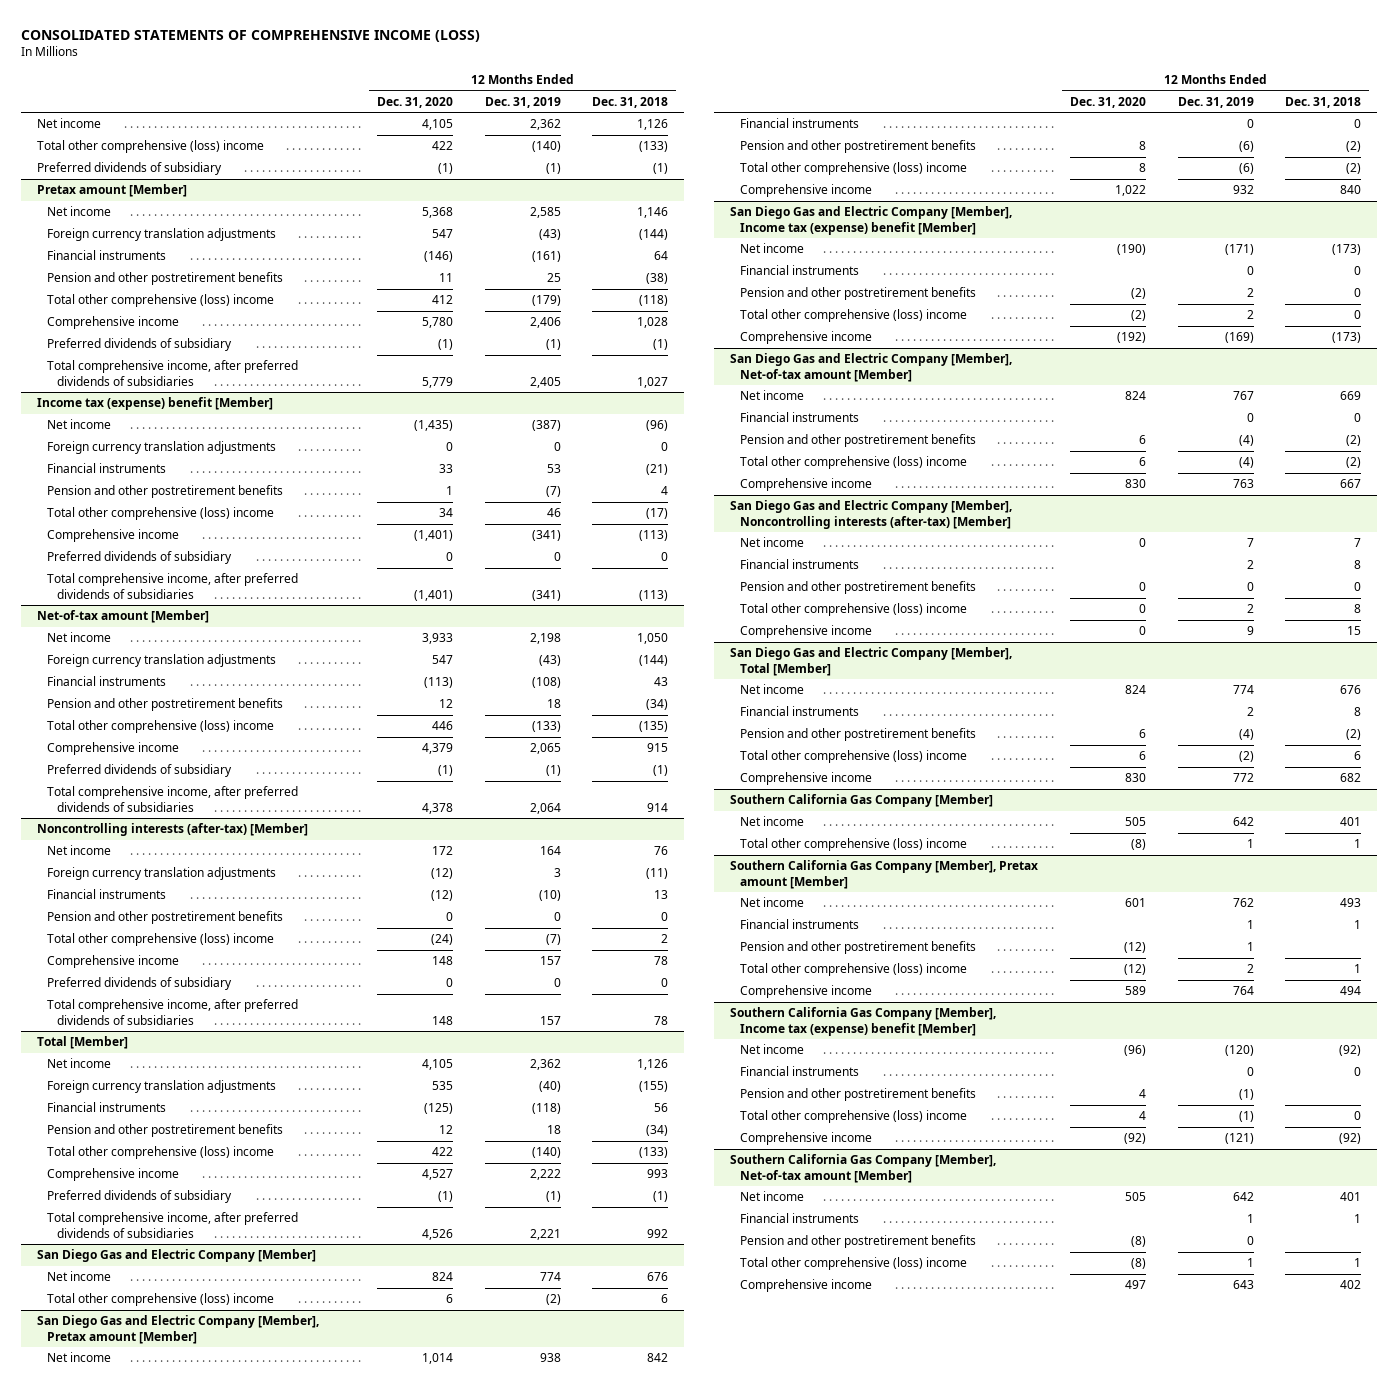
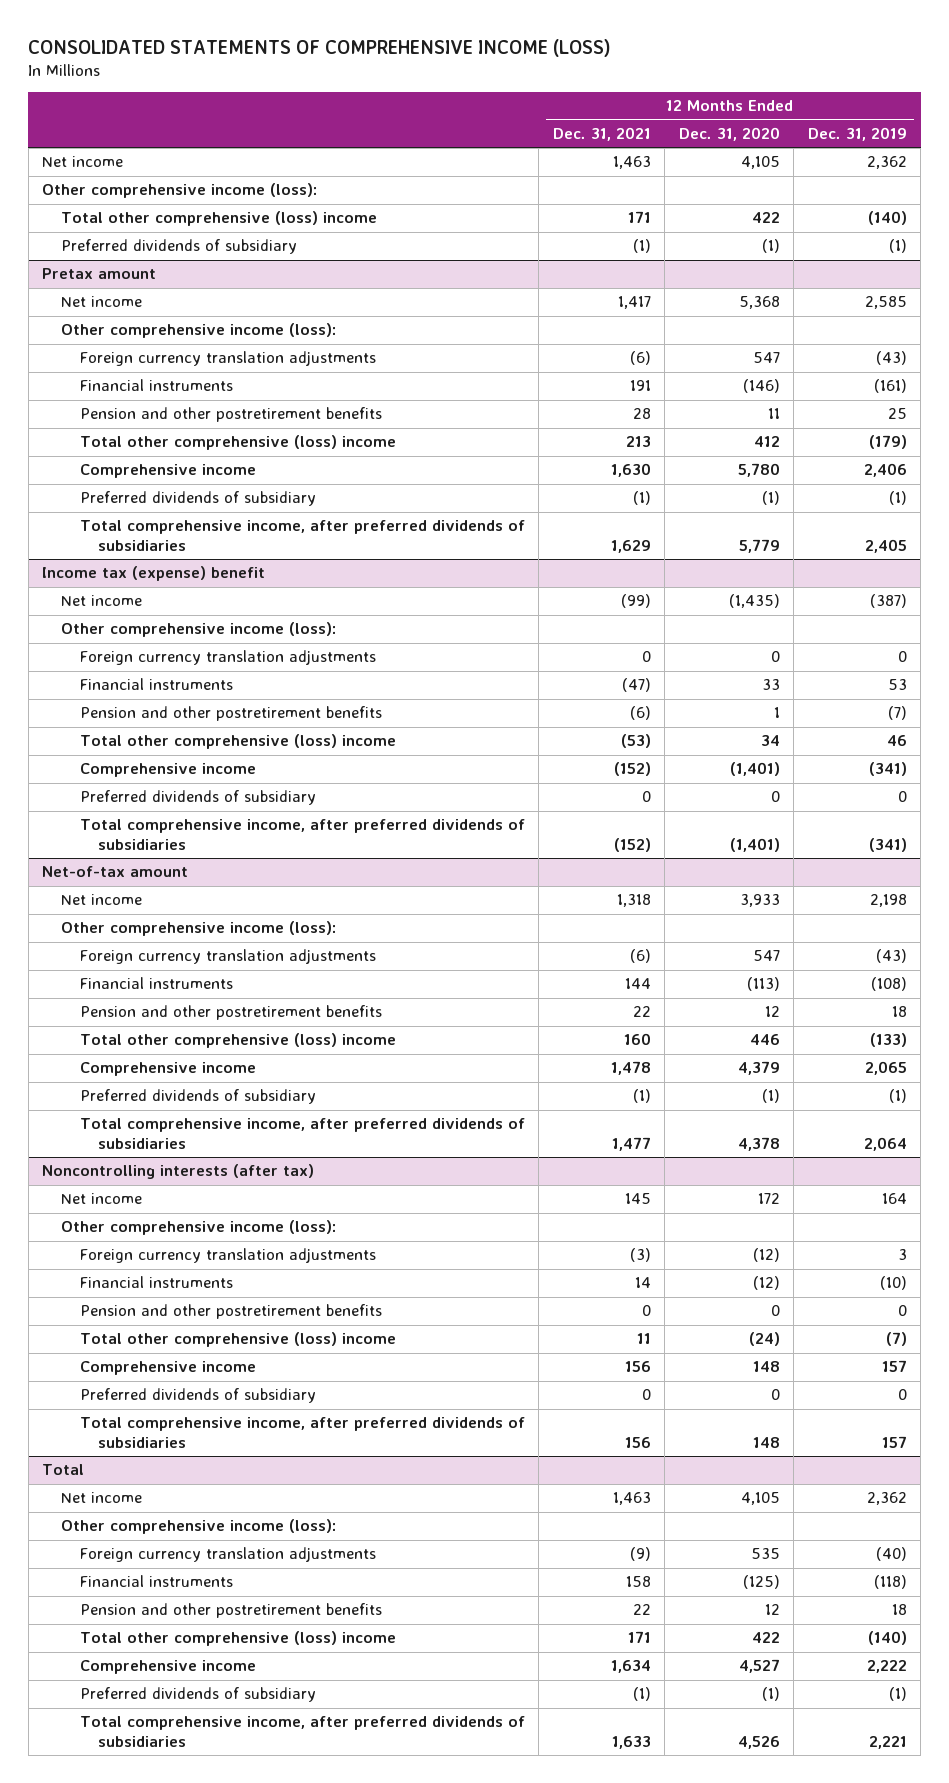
[592,96,669,108] Dec. 31, 2018 -> none
none -> [552,126,651,141] Dec. 31, 2021
none -> [42,183,318,199] Other comprehensive income (loss):
[37,184,188,198] Pretax amount [Member] -> [42,268,157,280] Pretax amount
none -> [60,323,336,339] Other comprehensive income (loss):
[37,397,274,411] Income tax (expense) benefit [Member] -> [42,566,266,582] Income tax (expense) benefit
none -> [60,622,336,638] Other comprehensive income (loss):
[37,610,210,624] Net-of-tax amount [Member] -> [42,866,189,878] Net-of-tax amount
none -> [60,921,336,937] Other comprehensive income (loss):
[37,823,309,837] Noncontrolling interests (after-tax) [Member] -> [42,1164,315,1180] Noncontrolling interests (after tax)
none -> [60,1220,336,1236] Other comprehensive income (loss):
[37,1036,129,1050] Total [Member] -> [42,1464,85,1476] Total
none -> [60,1519,336,1535] Other comprehensive income (loss):
[37,1249,317,1263] San Diego Gas and Electric Company [Member] -> none
[47,1271,112,1282] Net income -> none
[47,1293,275,1307] Total other comprehensive (loss) income -> none
[37,1315,320,1344] San Diego Gas and Electric Company [Member], Pretax amount [Member] -> none
[47,1352,112,1363] Net income -> none
[740,118,860,129] Financial instruments -> none
[740,140,977,154] Pension and other postretirement benefits -> none
[740,162,968,176] Total other comprehensive (loss) income -> none
[740,184,873,198] Comprehensive income -> none
[730,206,1013,235] San Diego Gas and Electric Company [Member], Income tax (expense) benefit [Member] -> none
[740,243,805,254] Net income -> none
[740,265,860,276] Financial instruments -> none
[740,287,977,301] Pension and other postretirement benefits -> none
[740,309,968,323] Total other comprehensive (loss) income -> none
[740,331,873,345] Comprehensive income -> none
[730,353,1013,382] San Diego Gas and Electric Company [Member], Net-of-tax amount [Member] -> none
[740,390,805,401] Net income -> none
[740,412,860,423] Financial instruments -> none
[740,434,977,448] Pension and other postretirement benefits -> none
[740,456,968,470] Total other comprehensive (loss) income -> none
[740,478,873,492] Comprehensive income -> none
[730,500,1013,529] San Diego Gas and Electric Company [Member], Noncontrolling interests (after-tax) [Member] -> none
[740,537,805,548] Net income -> none
[740,559,860,570] Financial instruments -> none
[740,581,977,595] Pension and other postretirement benefits -> none
[740,603,968,617] Total other comprehensive (loss) income -> none
[740,625,873,639] Comprehensive income -> none
[730,647,1013,676] San Diego Gas and Electric Company [Member], Total [Member] -> none
[740,684,805,695] Net income -> none
[740,706,860,717] Financial instruments -> none
[740,728,977,742] Pension and other postretirement benefits -> none
[740,750,968,764] Total other comprehensive (loss) income -> none
[740,772,873,786] Comprehensive income -> none
[730,794,994,808] Southern California Gas Company [Member] -> none
[740,816,805,827] Net income -> none
[740,838,968,852] Total other comprehensive (loss) income -> none
[730,860,1039,889] Southern California Gas Company [Member], Pretax amount [Member] -> none
[740,897,805,908] Net income -> none
[740,919,860,930] Financial instruments -> none
[740,941,977,955] Pension and other postretirement benefits -> none
[740,963,968,977] Total other comprehensive (loss) income -> none
[740,985,873,999] Comprehensive income -> none
[730,1007,997,1036] Southern California Gas Company [Member], Income tax (expense) benefit [Member] -> none
[740,1044,805,1055] Net income -> none
[740,1066,860,1077] Financial instruments -> none
[740,1088,977,1102] Pension and other postretirement benefits -> none
[740,1110,968,1124] Total other comprehensive (loss) income -> none
[740,1132,873,1146] Comprehensive income -> none
[730,1154,997,1183] Southern California Gas Company [Member], Net-of-tax amount [Member] -> none
[740,1191,805,1202] Net income -> none
[740,1213,860,1224] Financial instruments -> none
[740,1235,977,1249] Pension and other postretirement benefits -> none
[740,1257,968,1271] Total other comprehensive (loss) income -> none
[740,1279,873,1293] Comprehensive income -> none

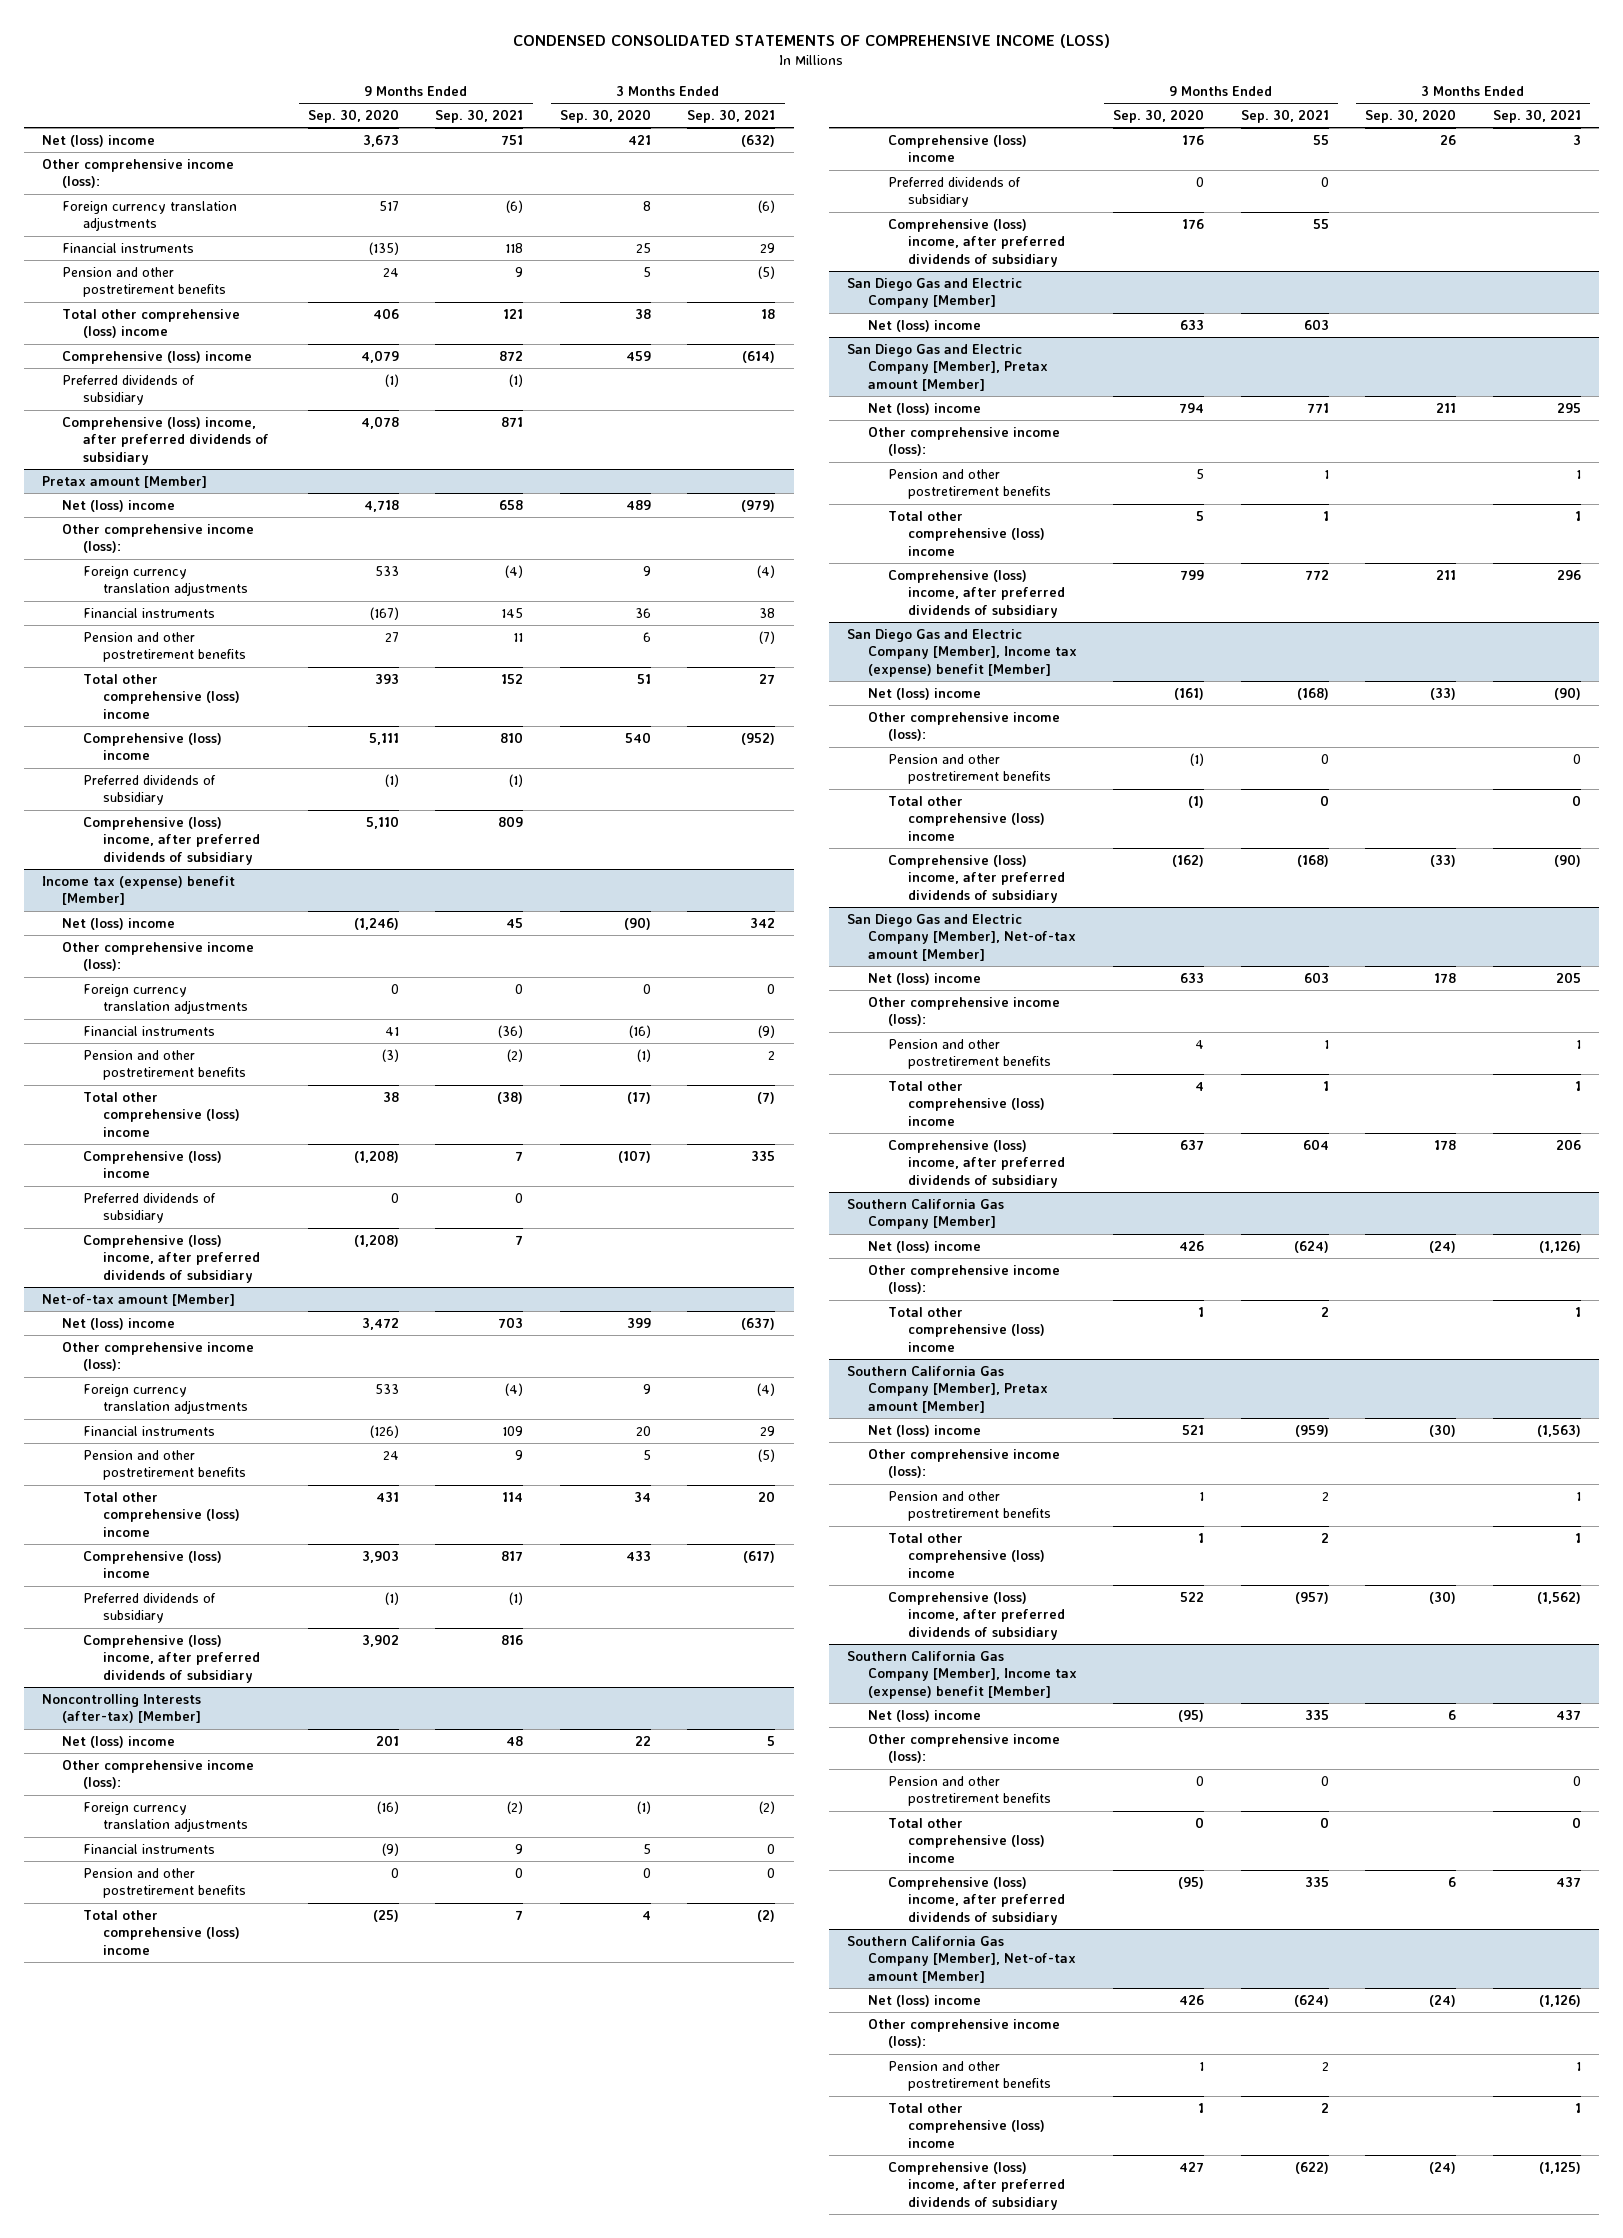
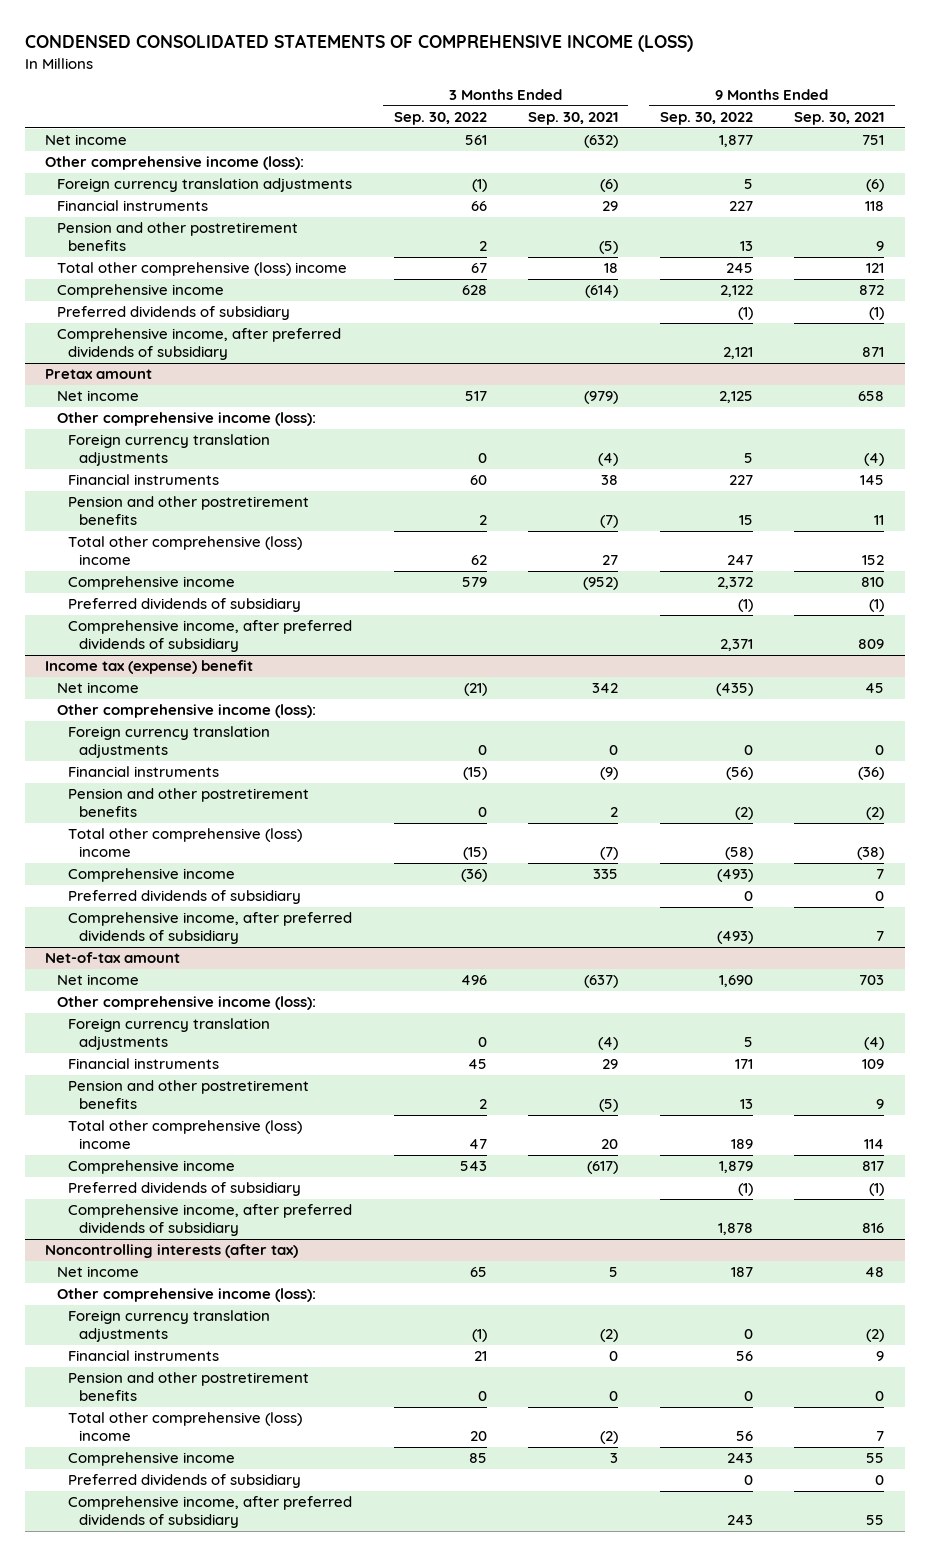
[307,109,399,124] Sep. 30, 2020 -> none
[559,109,651,124] Sep. 30, 2020 -> none
none -> [393,112,487,126] Sep. 30, 2022
none -> [659,112,753,126] Sep. 30, 2022
[42,134,156,147] Net (loss) income -> [45,134,128,146] Net income
[62,350,253,364] Comprehensive (loss) income -> [56,284,224,299] Comprehensive income
[62,416,269,465] Comprehensive (loss) income, after preferred dividends of subsidiary -> [56,328,341,360] Comprehensive income, after preferred dividends of subsidiary
[42,475,208,488] Pretax amount [Member] -> [45,369,153,380] Pretax amount
[62,499,176,512] Net (loss) income -> [56,390,139,402] Net income
[82,732,222,761] Comprehensive (loss) income -> [68,576,236,591] Comprehensive income
[82,816,261,865] Comprehensive (loss) income, after preferred dividends of subsidiary -> [68,620,353,652] Comprehensive income, after preferred dividends of subsidiary
[42,875,236,906] Income tax (expense) benefit [Member] -> [45,660,254,675] Income tax (expense) benefit
[62,917,176,930] Net (loss) income -> [56,682,139,694] Net income
[82,1150,222,1179] Comprehensive (loss) income -> [68,868,236,883] Comprehensive income
[82,1234,261,1283] Comprehensive (loss) income, after preferred dividends of subsidiary -> [68,912,353,944] Comprehensive income, after preferred dividends of subsidiary
[42,1293,236,1306] Net-of-tax amount [Member] -> [45,952,181,964] Net-of-tax amount
[62,1317,176,1330] Net (loss) income -> [56,974,139,986] Net income
[82,1550,222,1579] Comprehensive (loss) income -> [68,1160,236,1175] Comprehensive income
[82,1634,261,1683] Comprehensive (loss) income, after preferred dividends of subsidiary -> [68,1204,353,1236] Comprehensive income, after preferred dividends of subsidiary
[42,1693,202,1724] Noncontrolling Interests (after-tax) [Member] -> [45,1244,299,1259] Noncontrolling interests (after tax)
[62,1735,176,1748] Net (loss) income -> [56,1266,139,1278] Net income
[888,134,1028,163] Comprehensive (loss) income -> [68,1452,236,1467] Comprehensive income
[847,277,1023,309] San Diego Gas and Electric Company [Member] -> none
[867,319,981,332] Net (loss) income -> none
[847,343,1048,391] San Diego Gas and Electric Company [Member], Pretax amount [Member] -> none
[867,402,981,415] Net (loss) income -> none
[867,426,1060,457] Other comprehensive income (loss): -> none
[888,468,1052,500] Pension and other postretirement benefits -> none
[888,510,1046,556] Total other comprehensive (loss) income -> none
[888,569,1066,618] Comprehensive (loss) income, after preferred dividends of subsidiary -> none
[847,628,1077,677] San Diego Gas and Electric Company [Member], Income tax (expense) benefit [Member] -> none
[867,687,981,700] Net (loss) income -> none
[867,711,1060,742] Other comprehensive income (loss): -> none
[888,753,1052,785] Pension and other postretirement benefits -> none
[888,795,1046,841] Total other comprehensive (loss) income -> none
[888,854,1066,903] Comprehensive (loss) income, after preferred dividends of subsidiary -> none
[847,913,1076,961] San Diego Gas and Electric Company [Member], Net-of-tax amount [Member] -> none
[867,972,981,985] Net (loss) income -> none
[867,996,1060,1027] Other comprehensive income (loss): -> none
[888,1038,1052,1070] Pension and other postretirement benefits -> none
[888,1080,1046,1126] Total other comprehensive (loss) income -> none
[888,1139,1066,1188] Comprehensive (loss) income, after preferred dividends of subsidiary -> none
[847,1198,1005,1230] Southern California Gas Company [Member] -> none
[867,1240,981,1253] Net (loss) income -> none
[867,1264,1060,1295] Other comprehensive income (loss): -> none
[888,1306,1046,1352] Total other comprehensive (loss) income -> none
[847,1365,1048,1413] Southern California Gas Company [Member], Pretax amount [Member] -> none
[867,1424,981,1437] Net (loss) income -> none
[867,1448,1060,1479] Other comprehensive income (loss): -> none
[888,1490,1052,1522] Pension and other postretirement benefits -> none
[888,1532,1046,1578] Total other comprehensive (loss) income -> none
[888,1591,1066,1640] Comprehensive (loss) income, after preferred dividends of subsidiary -> none
[847,1650,1077,1699] Southern California Gas Company [Member], Income tax (expense) benefit [Member] -> none
[867,1709,981,1722] Net (loss) income -> none
[867,1733,1060,1764] Other comprehensive income (loss): -> none
[888,1775,1052,1807] Pension and other postretirement benefits -> none
[888,1817,1046,1863] Total other comprehensive (loss) income -> none
[888,1876,1066,1925] Comprehensive (loss) income, after preferred dividends of subsidiary -> none
[847,1935,1076,1983] Southern California Gas Company [Member], Net-of-tax amount [Member] -> none
[867,1994,981,2007] Net (loss) income -> none
[867,2018,1060,2049] Other comprehensive income (loss): -> none
[888,2060,1052,2092] Pension and other postretirement benefits -> none
[888,2102,1046,2148] Total other comprehensive (loss) income -> none
[888,2161,1066,2210] Comprehensive (loss) income, after preferred dividends of subsidiary -> none
[888,218,1066,267] Comprehensive (loss) income, after preferred dividends of subsidiary -> [68,1496,353,1528] Comprehensive income, after preferred dividends of subsidiary

